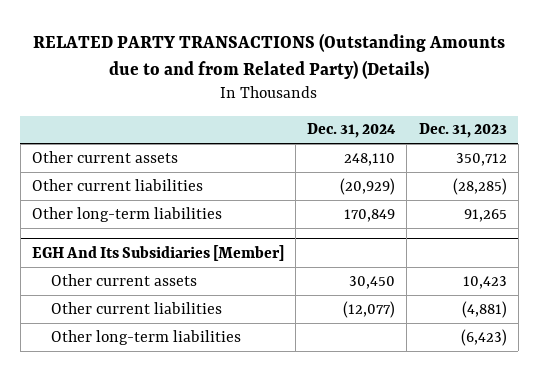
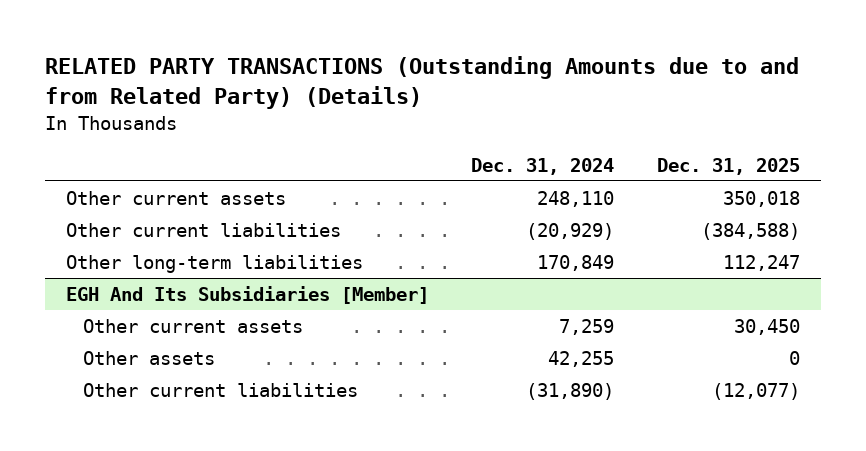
[418,123,507,139] Dec. 31, 2023 -> none
none -> [657,157,801,175] Dec. 31, 2025
[51,329,242,345] Other long-term liabilities -> none
[349,275,396,289] 30,450 -> [559,318,615,335] 7,259
none -> [82,350,215,365] Other assets
[343,300,396,318] (12,077) -> [526,382,615,400] (31,890)

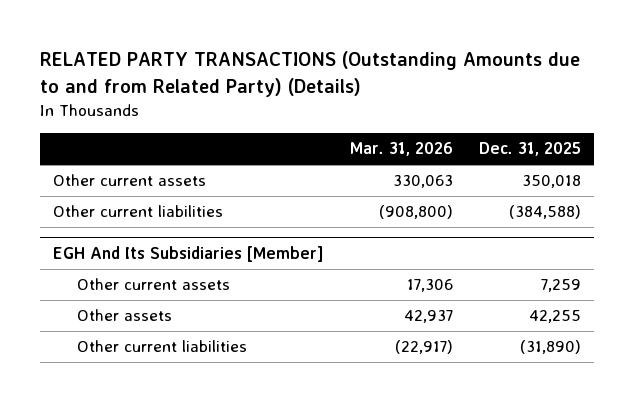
[471,157,615,175] Dec. 31, 2024 -> none
none -> [350,142,454,157] Mar. 31, 2026
[65,254,363,273] Other long-term liabilities -> none
[734,318,801,335] 30,450 -> [541,279,582,293] 7,259
[789,350,801,365] 0 -> [529,310,582,324] 42,255
[712,382,801,400] (12,077) -> [520,340,582,355] (31,890)

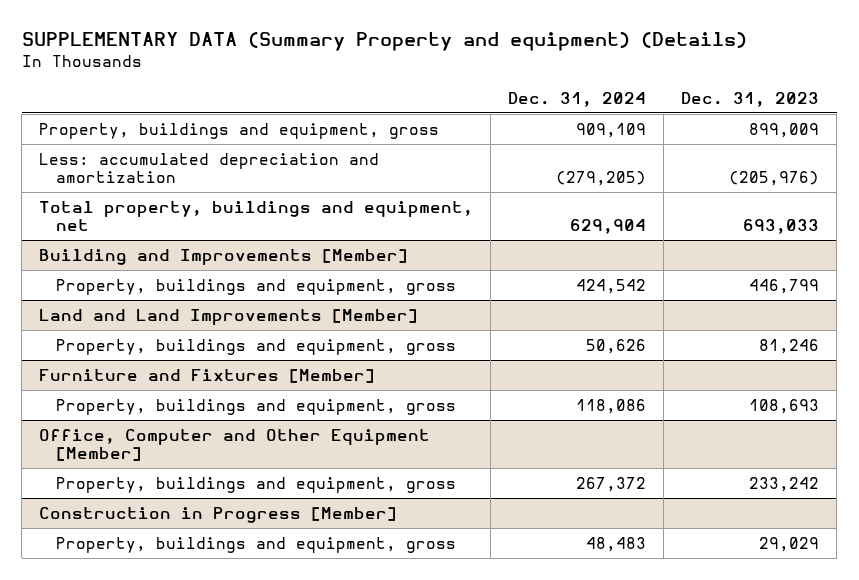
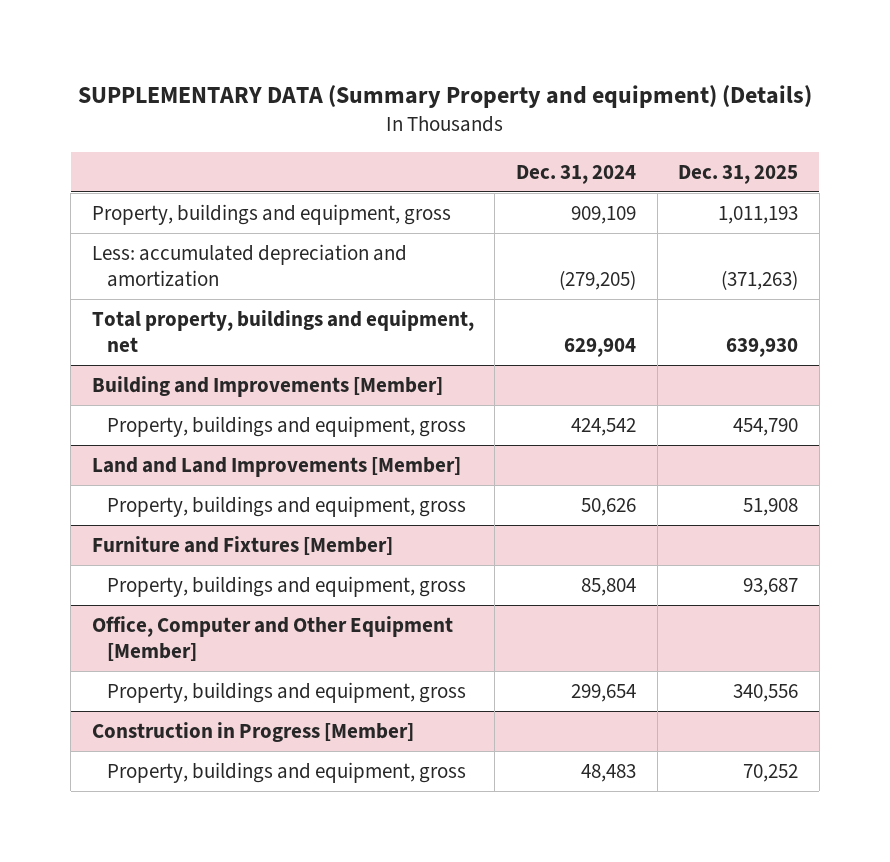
[681,91,820,107] Dec. 31, 2023 -> none
none -> [678,164,799,184] Dec. 31, 2025
[576,398,647,414] 118,086 -> [580,577,636,596] 85,804
[576,476,647,492] 267,372 -> [570,683,636,702] 299,654

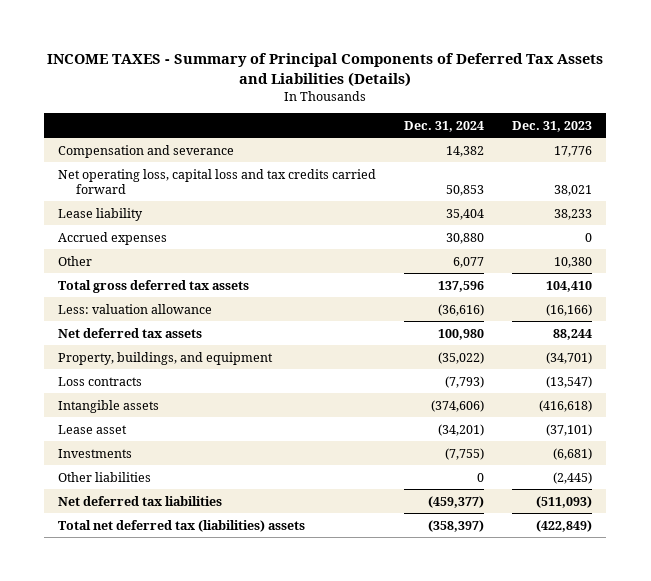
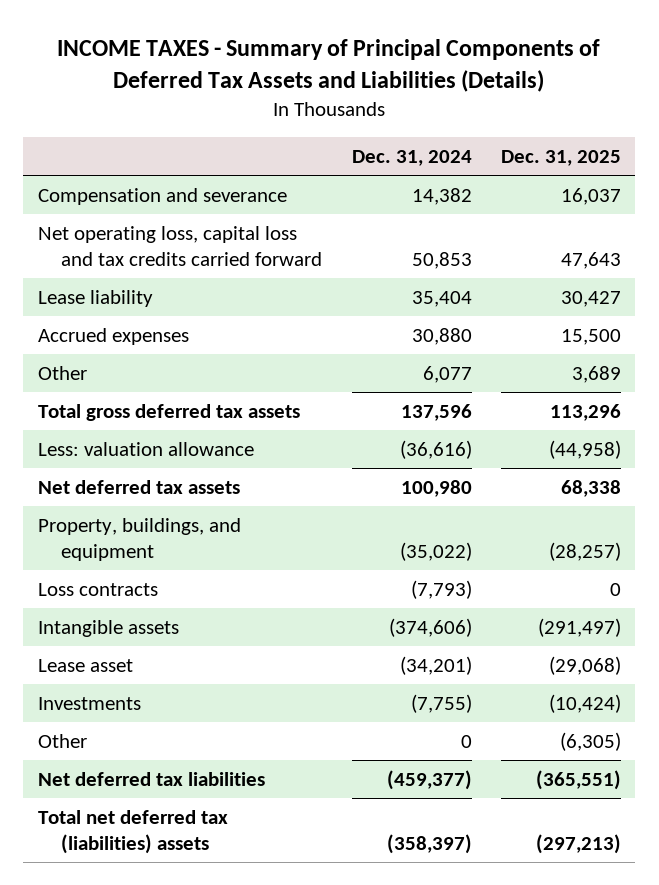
[512,120,593,132] Dec. 31, 2023 -> none
none -> [500,149,621,166] Dec. 31, 2025
[58,471,152,482] Other liabilities -> [38,733,88,748] Other

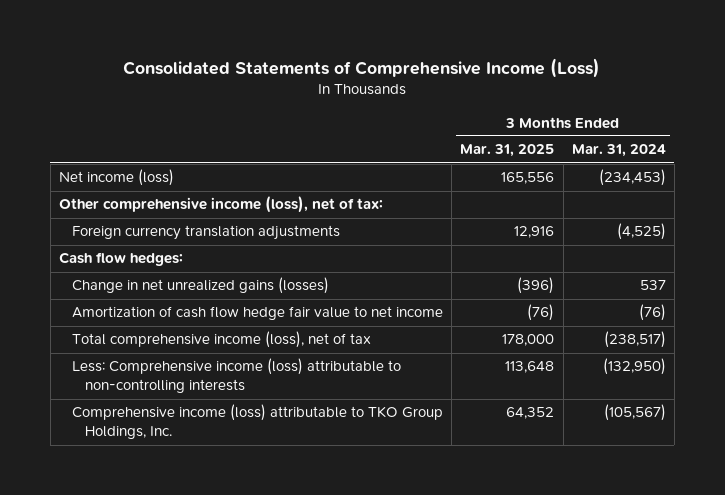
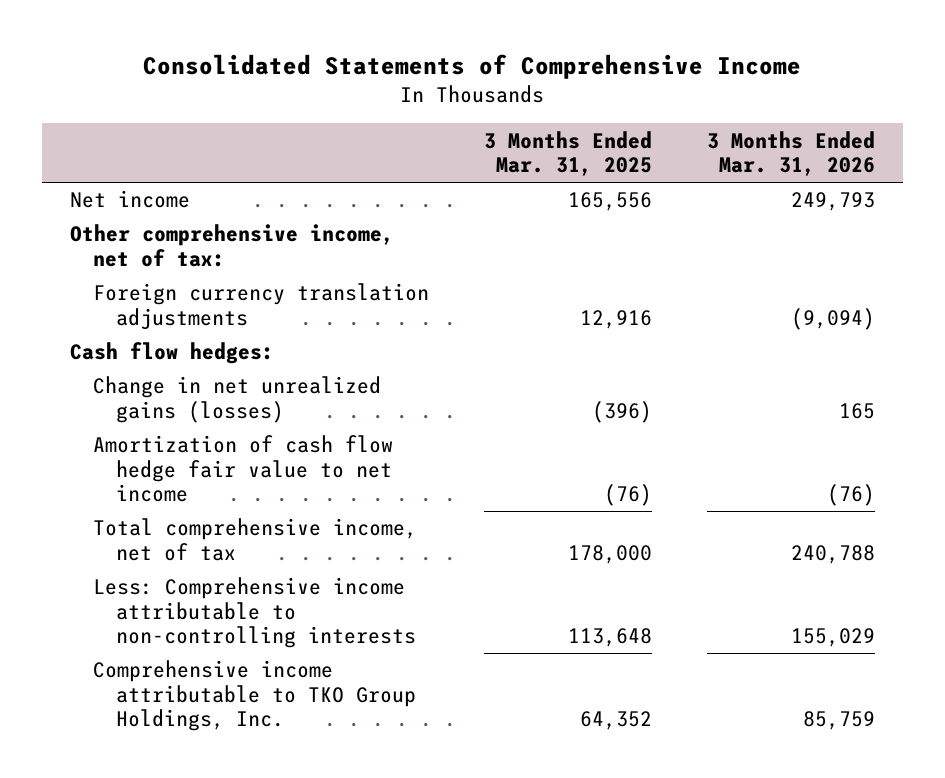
[123,57,601,78] Consolidated Statements of Comprehensive Income (Loss) -> [143,54,802,80] Consolidated Statements of Comprehensive Income
[571,144,666,158] Mar. 31, 2024 -> none
none -> [707,130,876,177] 3 Months Ended Mar. 31, 2026
[59,169,175,187] Net income (loss) -> [69,190,190,209] Net income
[59,196,384,214] Other comprehensive income (loss), net of tax: -> [69,224,394,267] Other comprehensive income, net of tax:
[71,331,371,349] Total comprehensive income (loss), net of tax -> [92,518,417,561] Total comprehensive income, net of tax
[71,358,401,394] Less: Comprehensive income (loss) attributable to non-controlling interests -> [92,577,416,649] Less: Comprehensive income attributable to non-controlling interests
[71,404,443,440] Comprehensive income (loss) attributable to TKO Group Holdings, Inc. -> [92,660,416,732] Comprehensive income attributable to TKO Group Holdings, Inc.

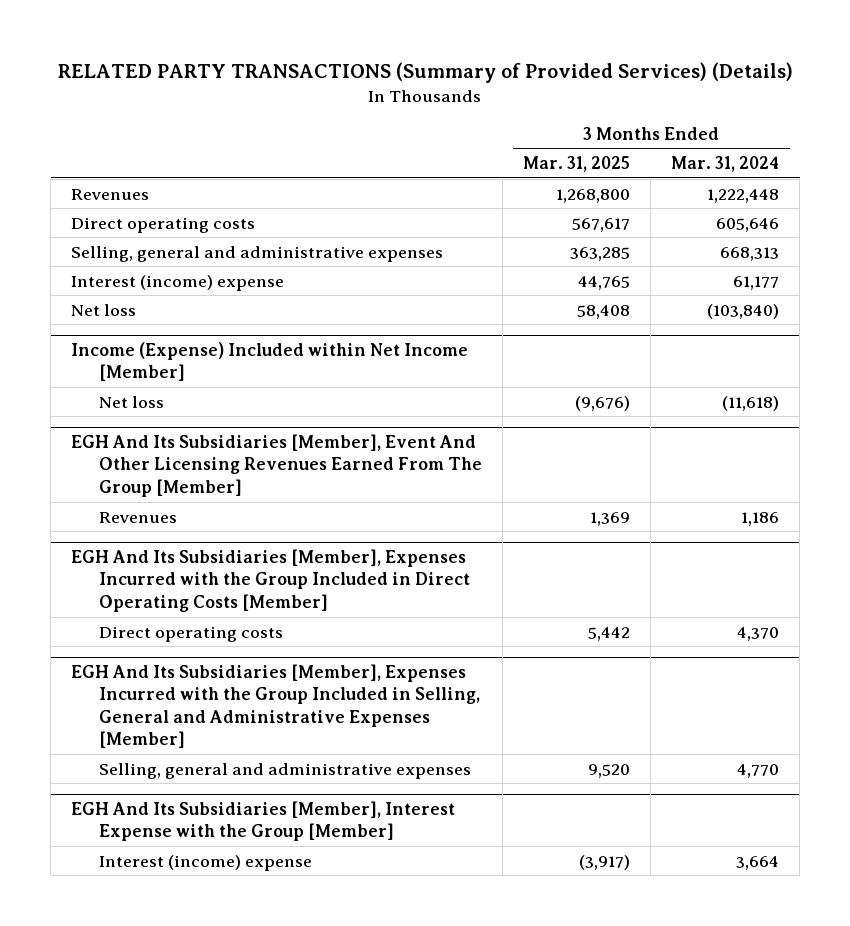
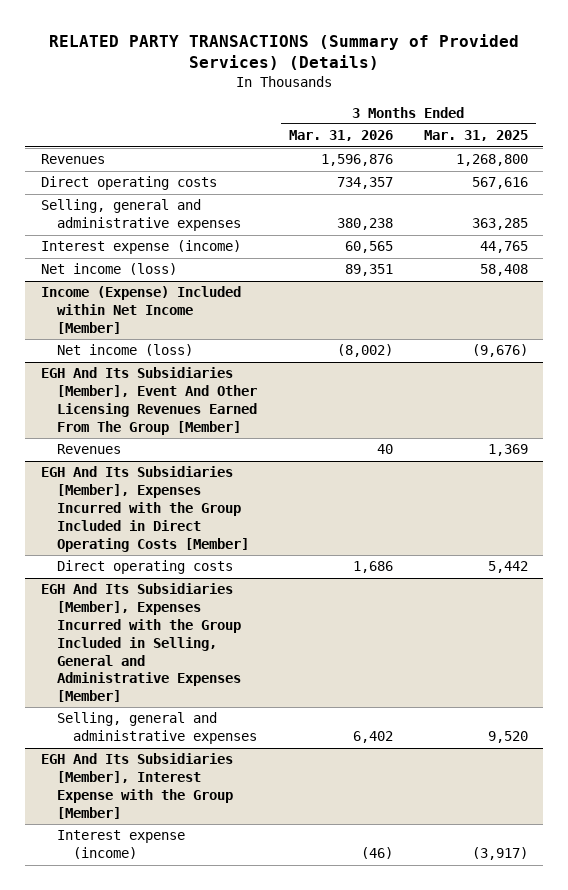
[671,156,780,173] Mar. 31, 2024 -> none
none -> [288,130,393,142] Mar. 31, 2026
[572,217,631,232] 567,617 -> [471,177,528,190] 567,616
[71,274,285,291] Interest (income) expense -> [40,240,241,255] Interest expense (income)
[71,303,137,316] Net loss -> [40,263,177,276] Net income (loss)
[98,395,164,408] Net loss -> [57,344,194,357] Net income (loss)
[98,854,312,871] Interest (income) expense -> [57,830,186,860] Interest expense (income)

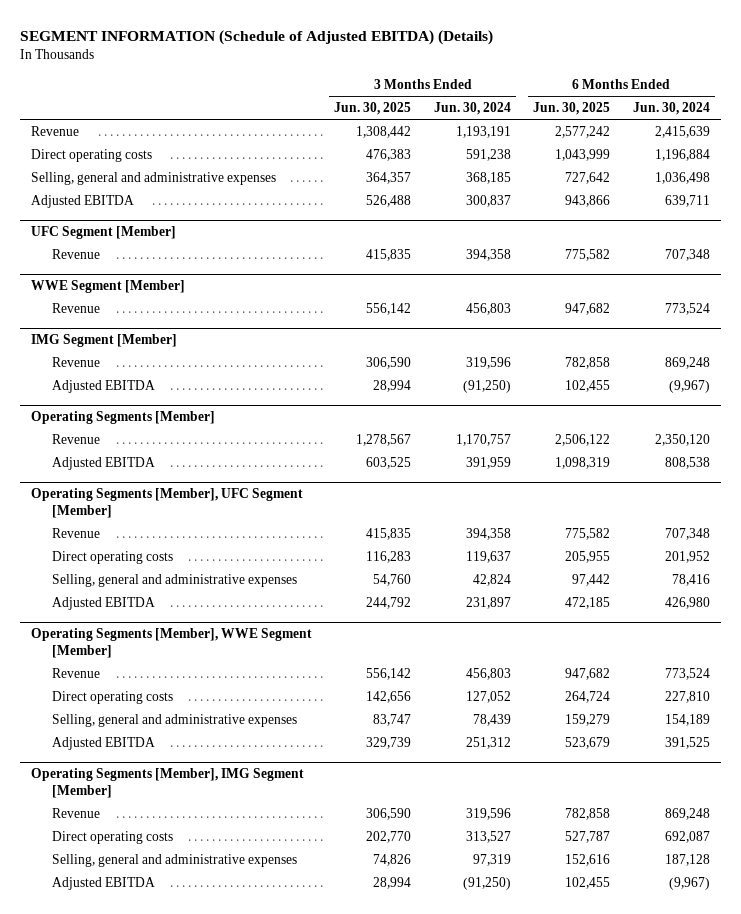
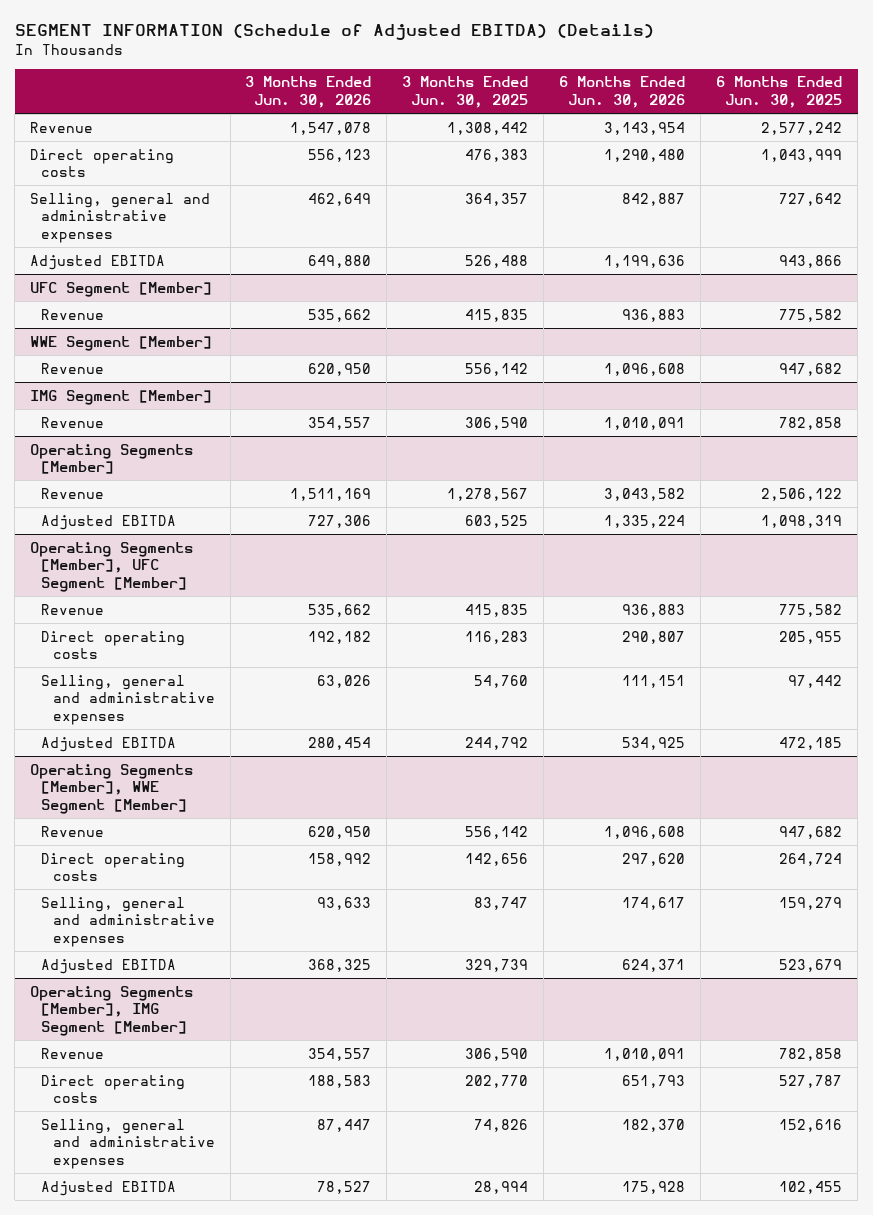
[433,102,511,116] Jun. 30, 2024 -> none
[632,102,710,116] Jun. 30, 2024 -> none
none -> [245,76,372,109] 3 Months Ended Jun. 30, 2026
none -> [559,76,686,109] 6 Months Ended Jun. 30, 2026
[51,379,155,393] Adjusted EBITDA -> none

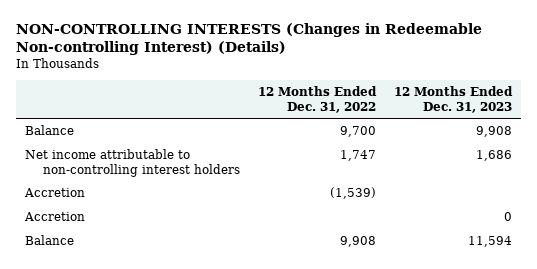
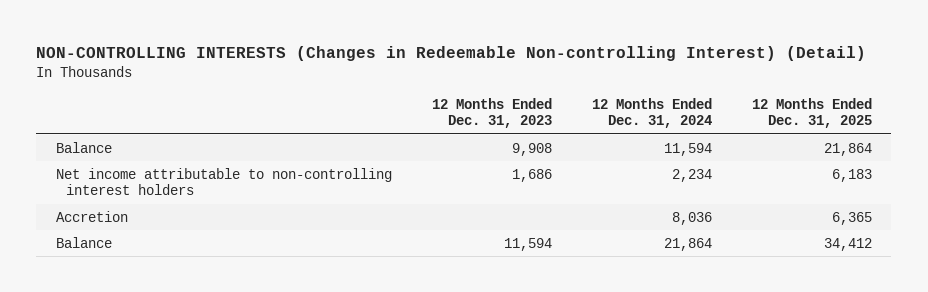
[16,23,483,56] NON-CONTROLLING INTERESTS (Changes in Redeemable Non-controlling Interest) (Details) -> [36,46,867,62] NON-CONTROLLING INTERESTS (Changes in Redeemable Non-controlling Interest) (Detail)
[257,85,377,113] 12 Months Ended Dec. 31, 2022 -> none
none -> [591,97,712,129] 12 Months Ended Dec. 31, 2024
none -> [751,97,872,129] 12 Months Ended Dec. 31, 2025
[24,212,86,222] Accretion -> none

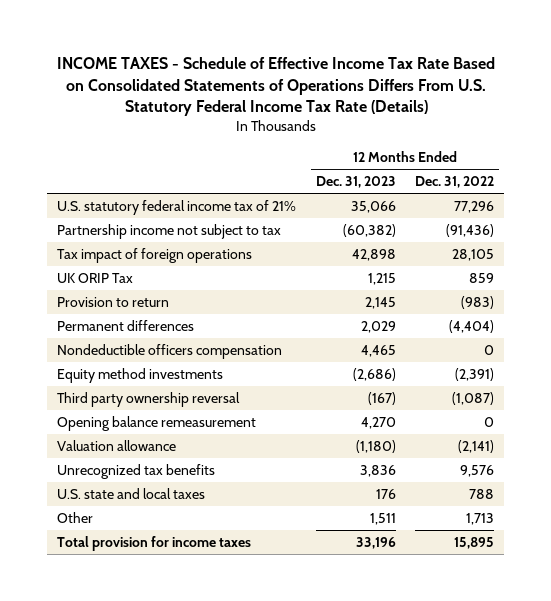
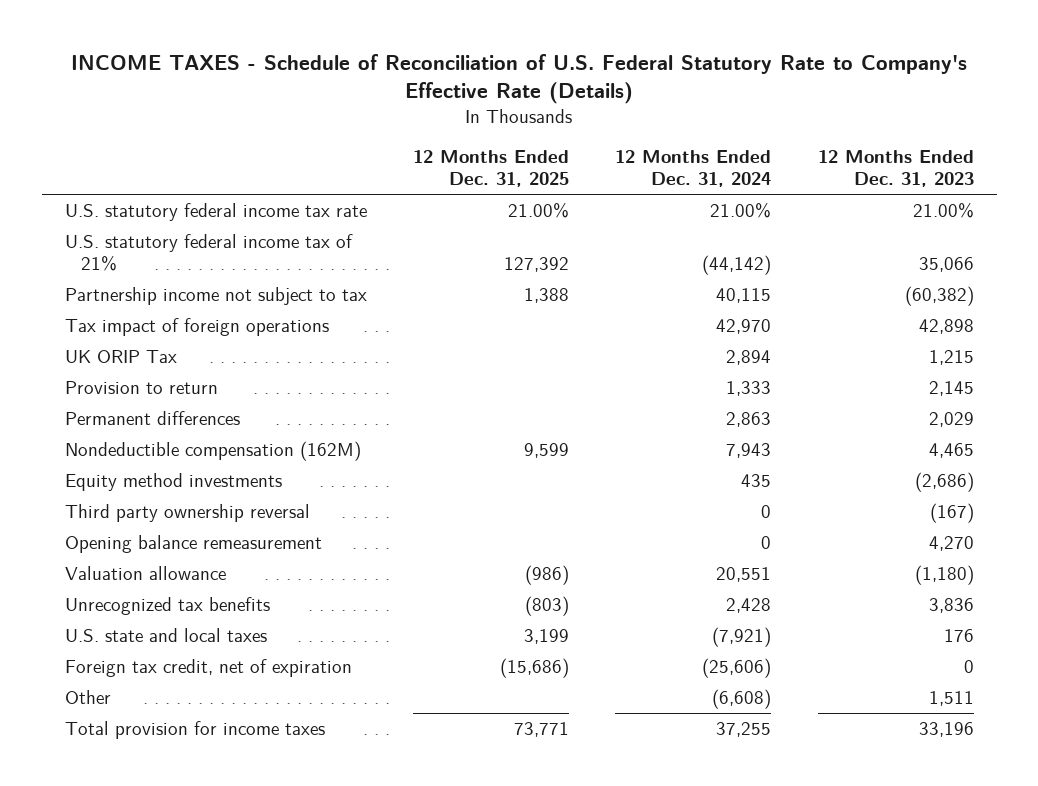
[56,57,495,117] INCOME TAXES - Schedule of Effective Income Tax Rate Based on Consolidated Statements of Operations Differs From U.S. Statutory Federal Income Tax Rate (Details) -> [71,53,968,105] INCOME TAXES - Schedule of Reconciliation of U.S. Federal Statutory Rate to Company's Effective Rate (Details)
[414,176,494,189] Dec. 31, 2022 -> none
none -> [412,149,569,188] 12 Months Ended Dec. 31, 2025
none -> [615,149,772,188] 12 Months Ended Dec. 31, 2024
none -> [64,202,367,221] U.S. statutory federal income tax rate
[57,343,283,359] Nondeductible officers compensation -> [64,440,361,461] Nondeductible compensation (162M)
none -> [64,658,352,677] Foreign tax credit, net of expiration

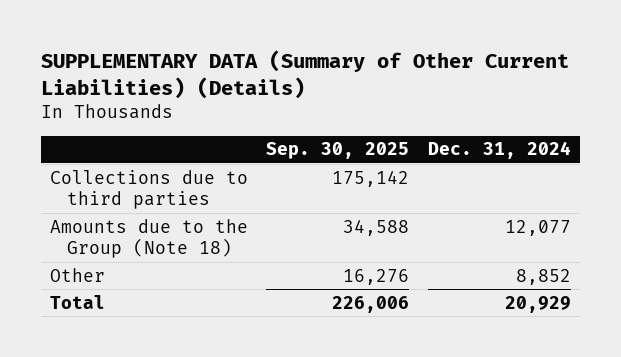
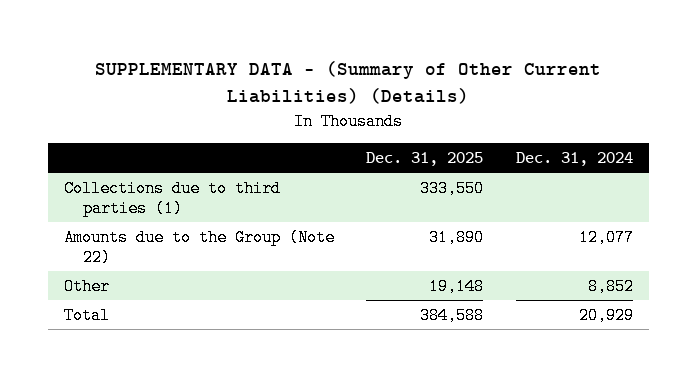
[41,50,570,99] SUPPLEMENTARY DATA (Summary of Other Current Liabilities) (Details) -> [95,61,602,105] SUPPLEMENTARY DATA - (Summary of Other Current Liabilities) (Details)
[266,142,410,160] Sep. 30, 2025 -> none
none -> [366,152,484,167] Dec. 31, 2025
[50,169,249,210] Collections due to third parties -> [64,179,282,218] Collections due to third parties (1)
[50,218,249,259] Amounts due to the Group (Note 18) -> [64,228,336,267] Amounts due to the Group (Note 22)

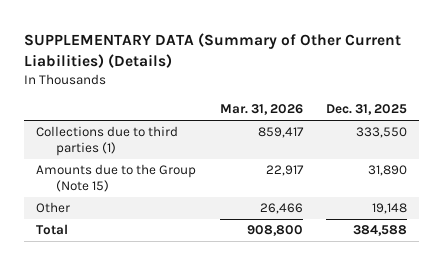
[95,61,602,105] SUPPLEMENTARY DATA - (Summary of Other Current Liabilities) (Details) -> [24,33,402,69] SUPPLEMENTARY DATA (Summary of Other Current Liabilities) (Details)
[515,152,633,167] Dec. 31, 2024 -> none
none -> [219,104,303,116] Mar. 31, 2026
[64,228,336,267] Amounts due to the Group (Note 22) -> [35,164,196,193] Amounts due to the Group (Note 15)

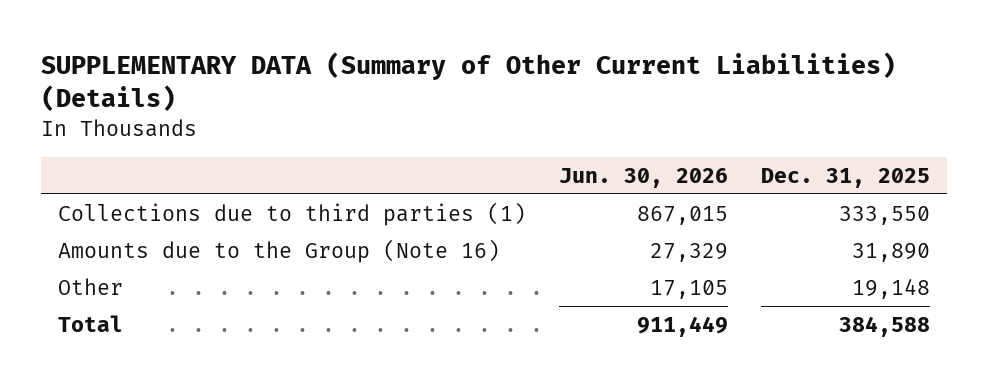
[219,104,303,116] Mar. 31, 2026 -> none
none -> [559,167,729,188] Jun. 30, 2026
[35,164,196,193] Amounts due to the Group (Note 15) -> [57,238,500,263] Amounts due to the Group (Note 16)

